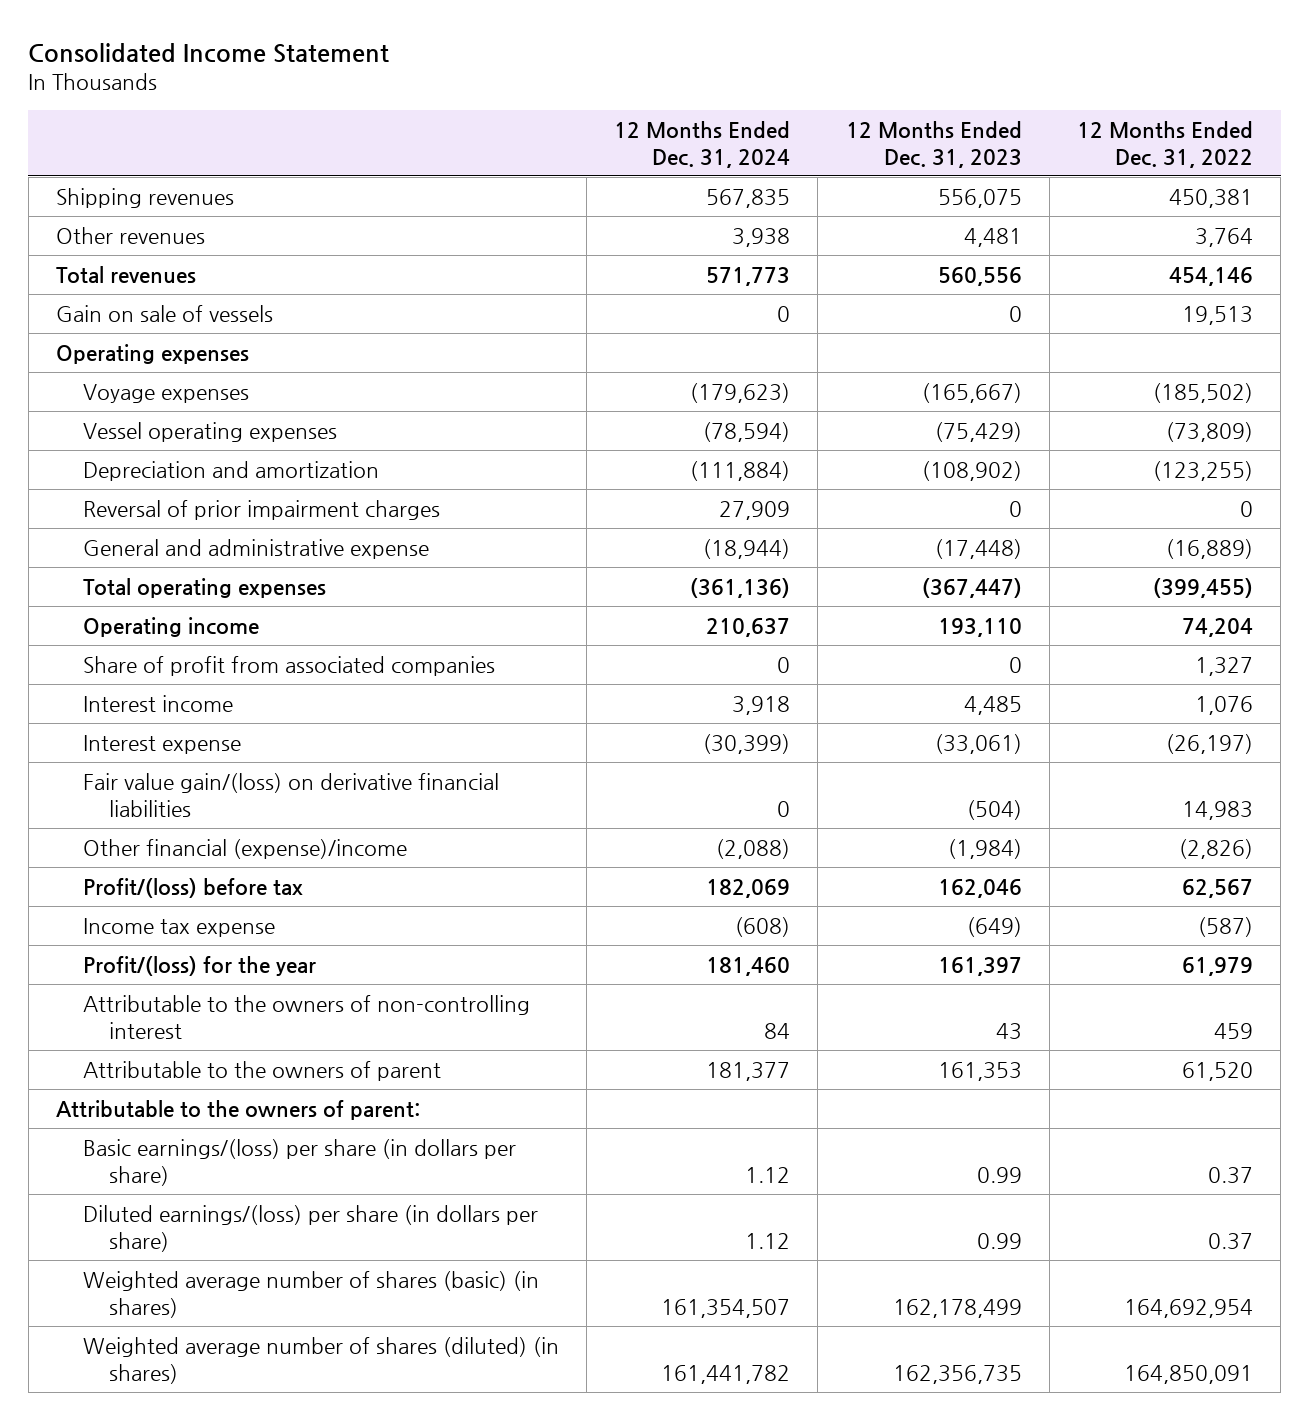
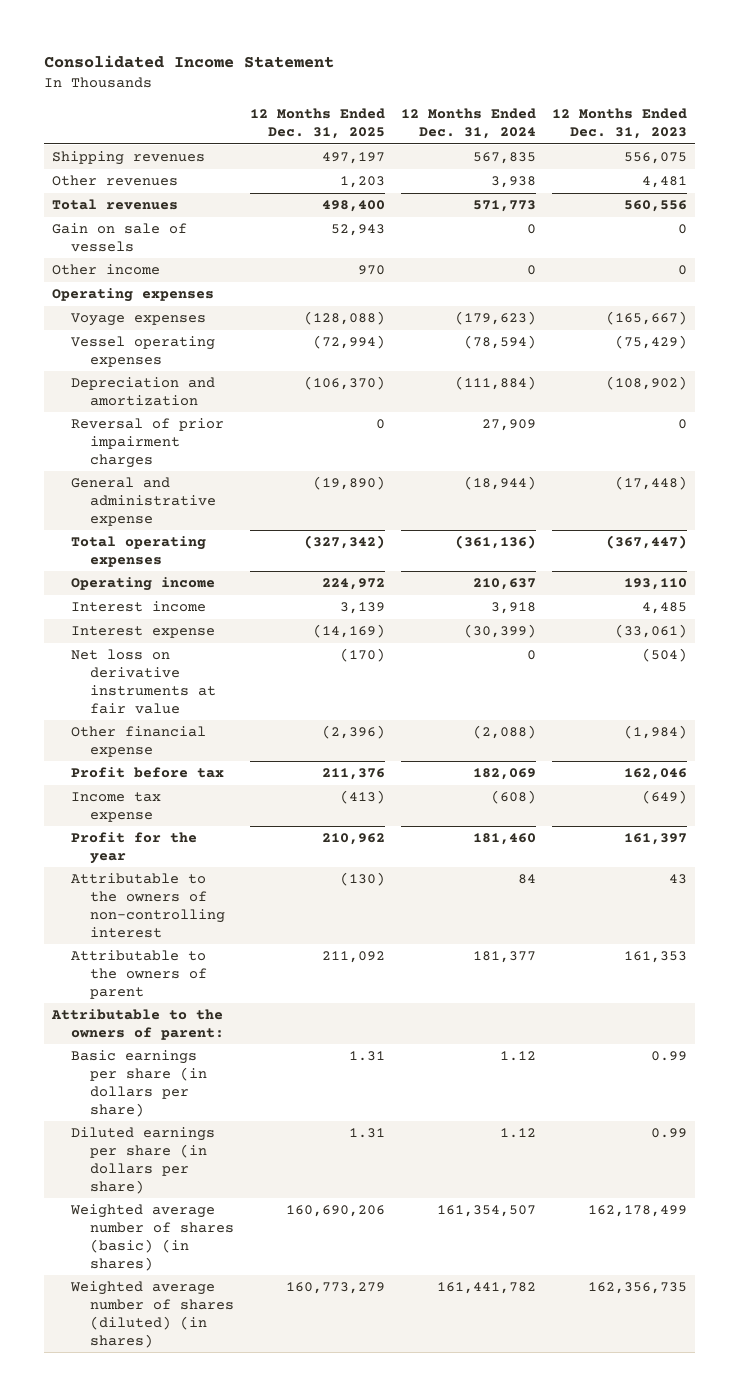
[1077,120,1254,168] 12 Months Ended Dec. 31, 2022 -> none
none -> [249,108,385,140] 12 Months Ended Dec. 31, 2025
none -> [51,264,160,276] Other income
[82,655,495,676] Share of profit from associated companies -> none
[82,772,499,817] Fair value gain/(loss) on derivative financial liabilities -> [70,649,216,714] Net loss on derivative instruments at fair value
[82,838,407,859] Other financial (expense)/income -> [70,726,206,757] Other financial expense
[82,877,303,898] Profit/(loss) before tax -> [70,767,224,779] Profit before tax
[82,955,316,976] Profit/(loss) for the year -> [70,832,197,864] Profit for the year
[82,1138,516,1186] Basic earnings/(loss) per share (in dollars per share) -> [70,1050,207,1117] Basic earnings per share (in dollars per share)
[82,1204,538,1252] Diluted earnings/(loss) per share (in dollars per share) -> [70,1127,215,1194] Diluted earnings per share (in dollars per share)

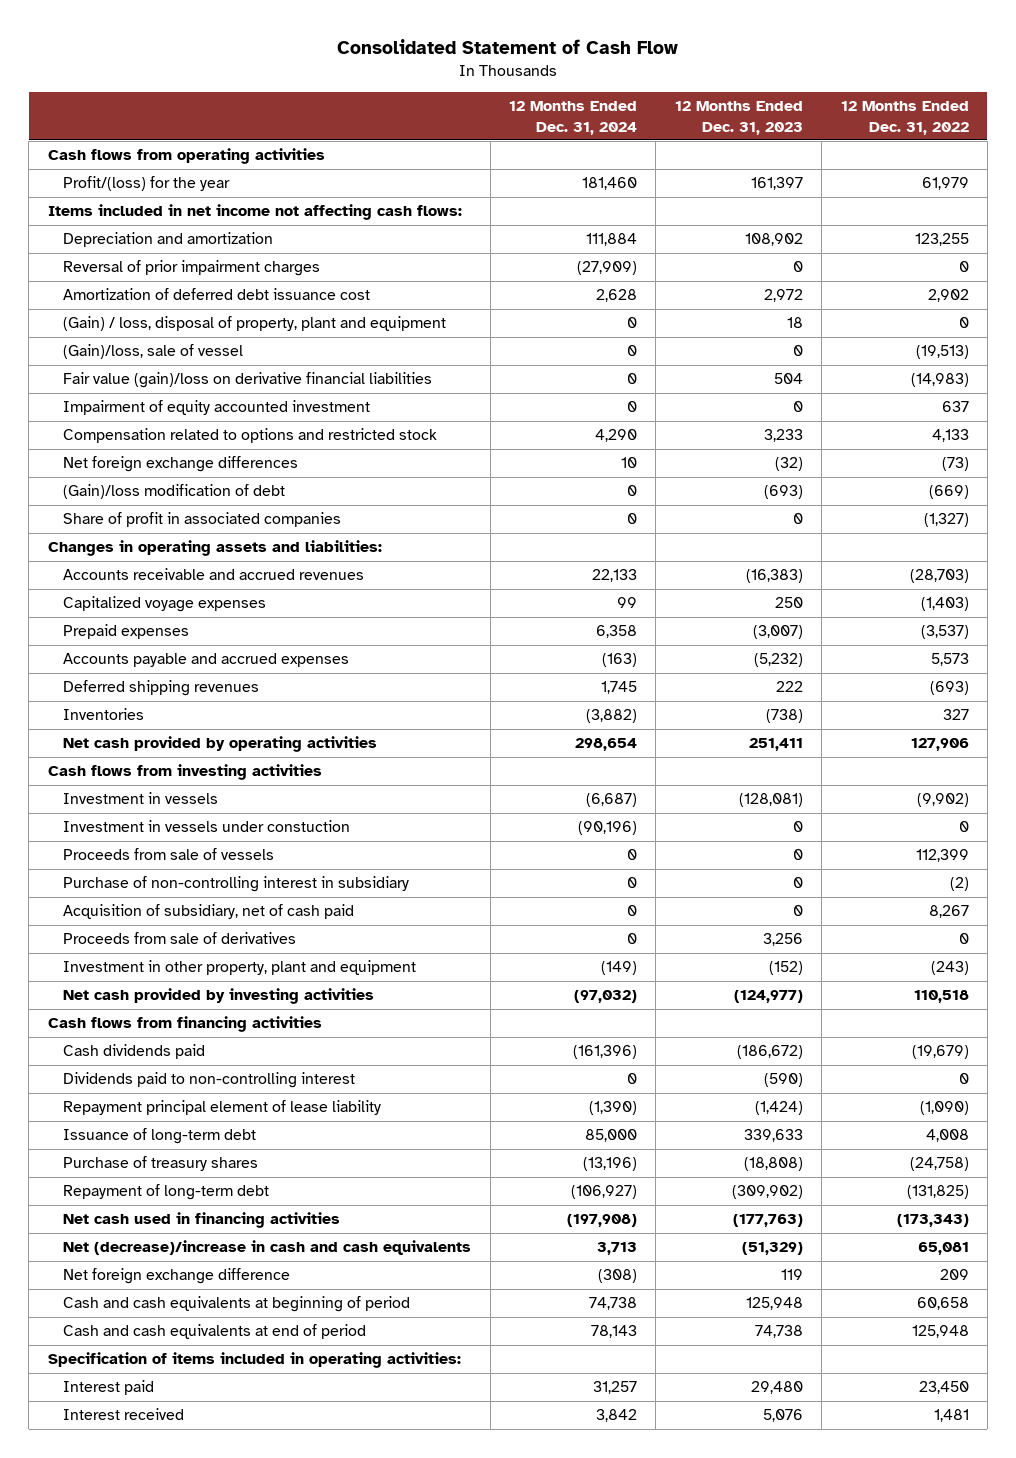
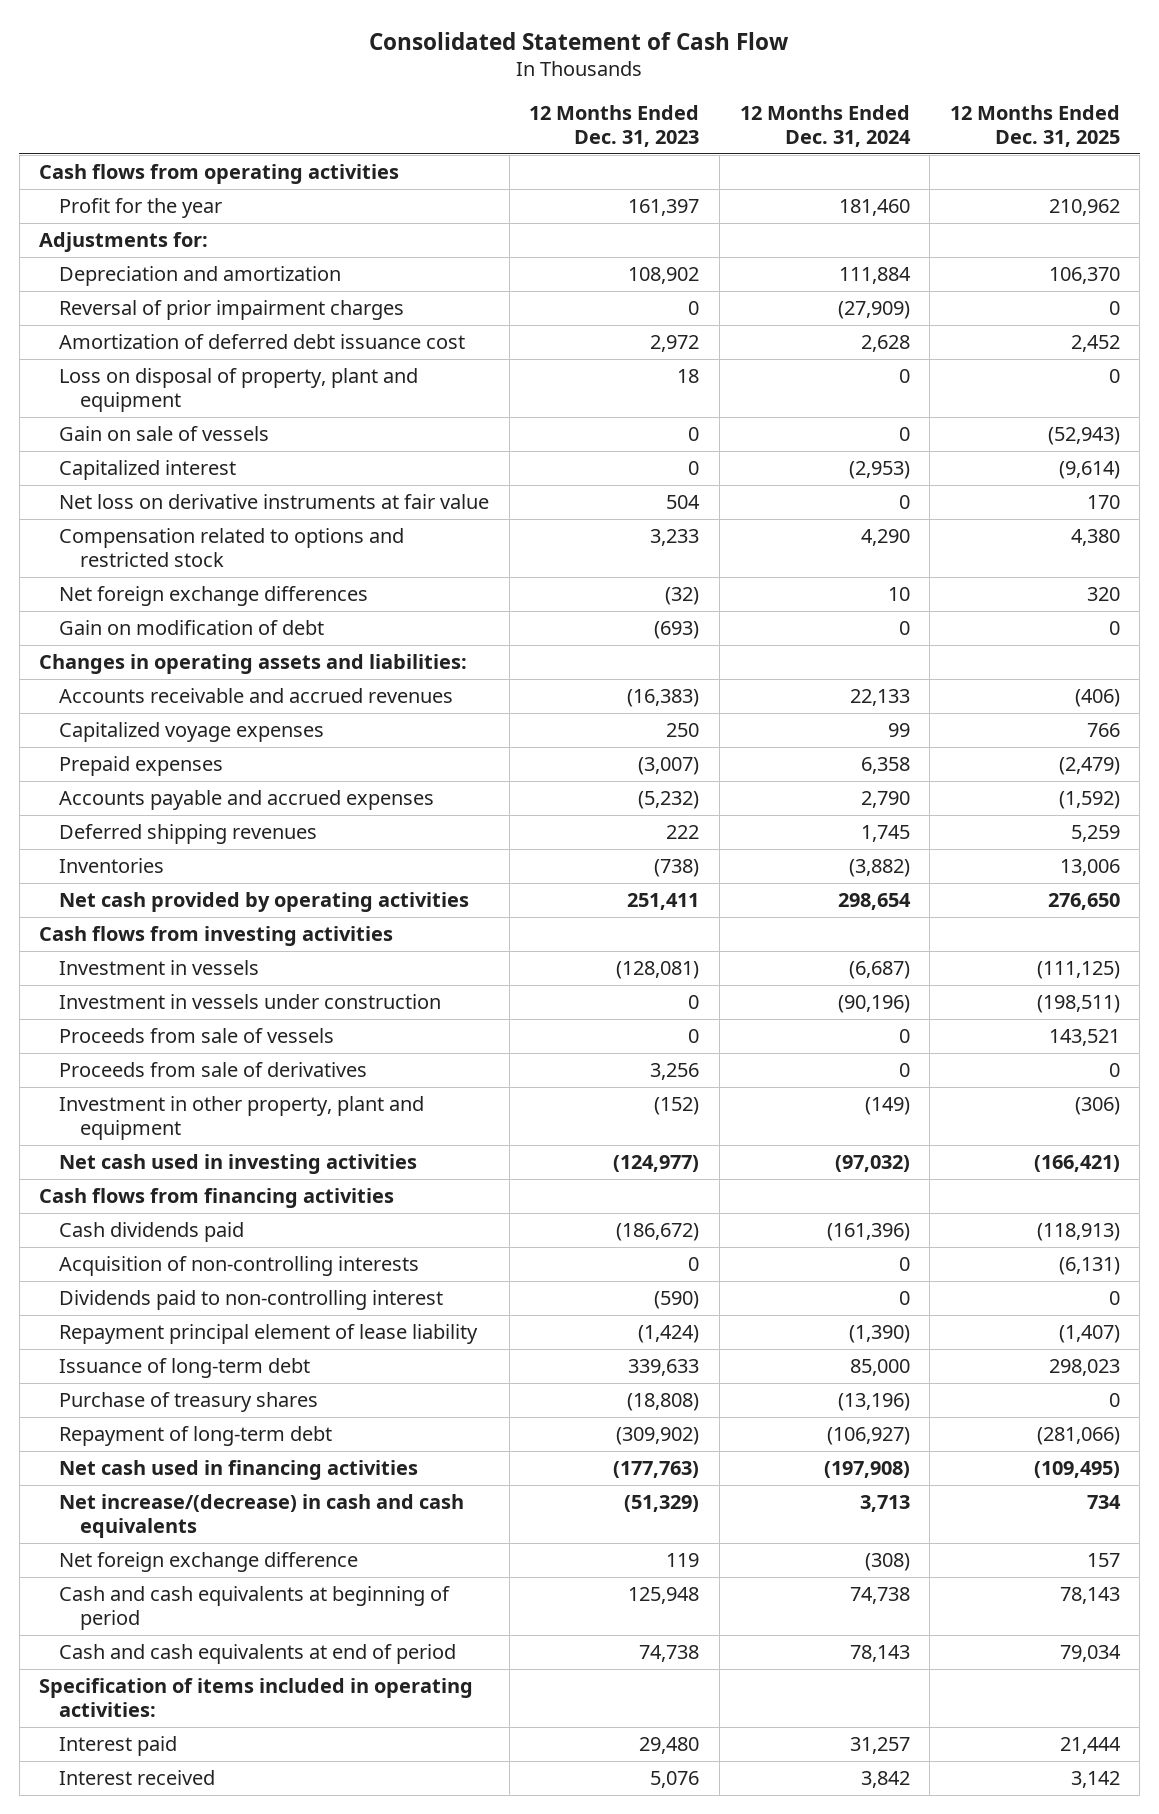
[840,101,969,135] 12 Months Ended Dec. 31, 2022 -> none
none -> [949,105,1120,148] 12 Months Ended Dec. 31, 2025
[63,176,231,192] Profit/(loss) for the year -> [59,197,223,218] Profit for the year
[47,204,462,221] Items included in net income not affecting cash flows: -> [39,231,209,252] Adjustments for:
[63,372,433,389] Fair value (gain)/loss on derivative financial liabilities -> none
[63,400,371,416] Impairment of equity accounted investment -> none
[63,316,447,332] (Gain) / loss, disposal of property, plant and equipment -> [59,367,419,413] Loss on disposal of property, plant and equipment
[63,344,244,360] (Gain)/loss, sale of vessel -> [59,425,270,441] Gain on sale of vessels
none -> [59,459,237,480] Capitalized interest
none -> [59,493,490,509] Net loss on derivative instruments at fair value
[63,512,342,528] Share of profit in associated companies -> none
[63,484,286,500] (Gain)/loss modification of debt -> [59,619,325,635] Gain on modification of debt
[602,653,638,668] (163) -> [860,790,910,808] 2,790
[63,820,351,833] Investment in vessels under constuction -> [59,993,442,1009] Investment in vessels under construction
[63,876,410,893] Purchase of non-controlling interest in subsidiary -> none
[63,904,355,920] Acquisition of subsidiary, net of cash paid -> none
[63,988,375,1005] Net cash provided by investing activities -> [59,1153,418,1174] Net cash used in investing activities
none -> [59,1255,420,1276] Acquisition of non-controlling interests
[63,1240,472,1256] Net (decrease)/increase in cash and cash equivalents -> [59,1493,465,1539] Net increase/(decrease) in cash and cash equivalents

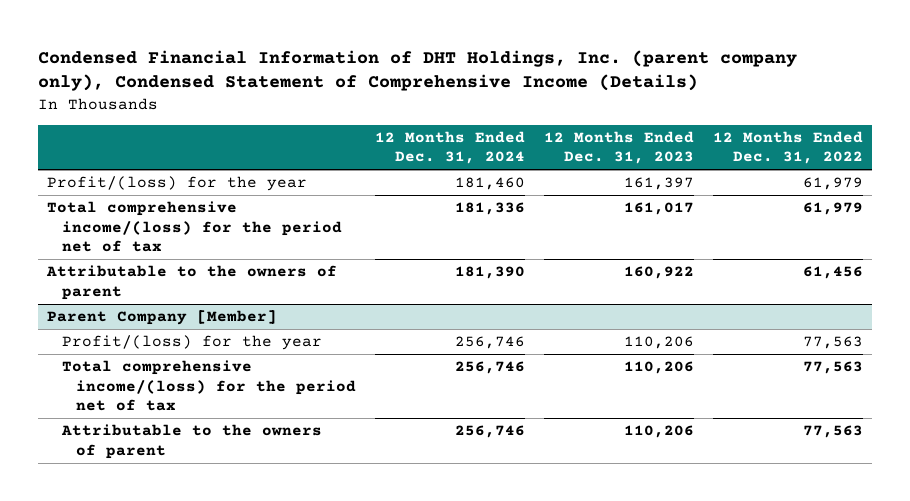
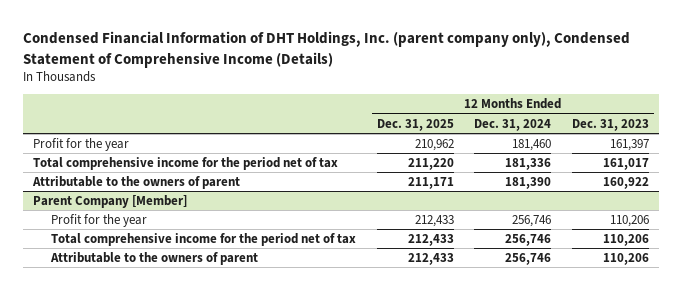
[712,130,863,165] 12 Months Ended Dec. 31, 2022 -> none
none -> [376,118,454,131] Dec. 31, 2025
[47,176,308,192] Profit/(loss) for the year -> [33,138,130,152] Profit for the year
[47,201,342,253] Total comprehensive income/(loss) for the period net of tax -> [33,157,339,171] Total comprehensive income for the period net of tax
[61,335,322,351] Profit/(loss) for the year -> [51,214,148,228] Profit for the year
[61,360,357,412] Total comprehensive income/(loss) for the period net of tax -> [51,233,357,247] Total comprehensive income for the period net of tax

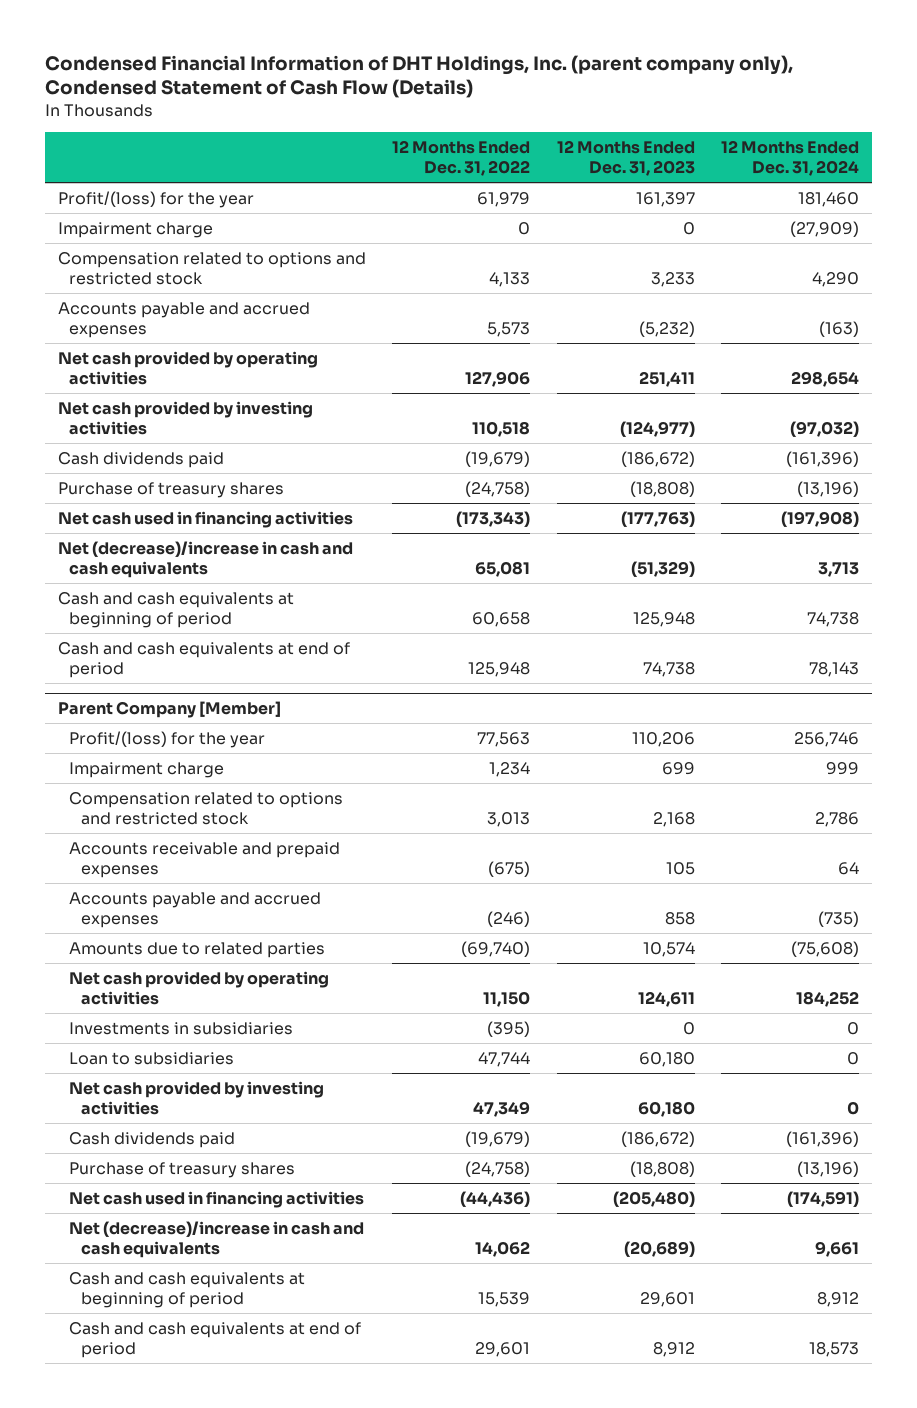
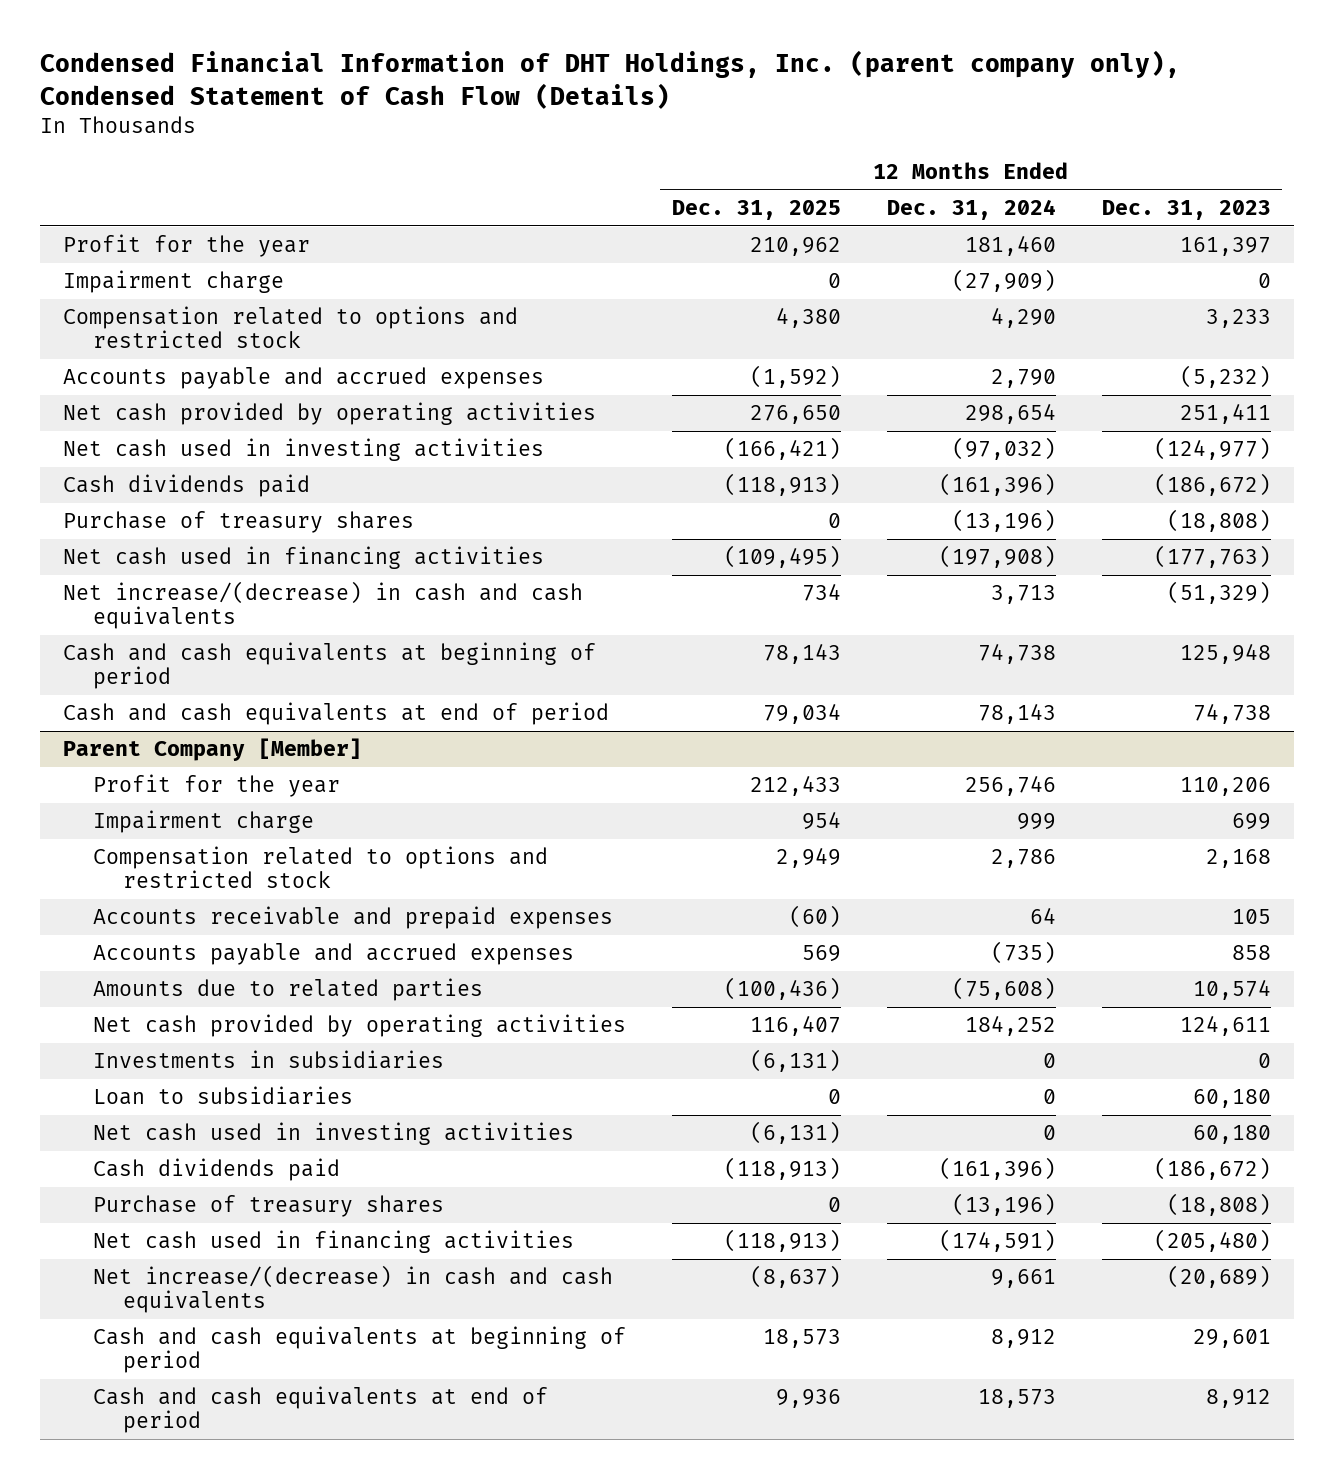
[392,139,531,177] 12 Months Ended Dec. 31, 2022 -> none
none -> [671,199,841,220] Dec. 31, 2025
[57,190,254,208] Profit/(loss) for the year -> [62,234,310,258] Profit for the year
[818,321,859,338] (163) -> [990,369,1056,389] 2,790
[57,400,313,436] Net cash provided by investing activities -> [62,438,544,462] Net cash used in investing activities
[57,540,353,579] Net (decrease)/increase in cash and cash equivalents -> [62,581,583,630] Net increase/(decrease) in cash and cash equivalents
[69,730,266,748] Profit/(loss) for the year -> [93,774,341,798] Profit for the year
[69,1080,325,1116] Net cash provided by investing activities -> [93,1122,575,1146] Net cash used in investing activities
[69,1220,365,1259] Net (decrease)/increase in cash and cash equivalents -> [93,1265,614,1314] Net increase/(decrease) in cash and cash equivalents

